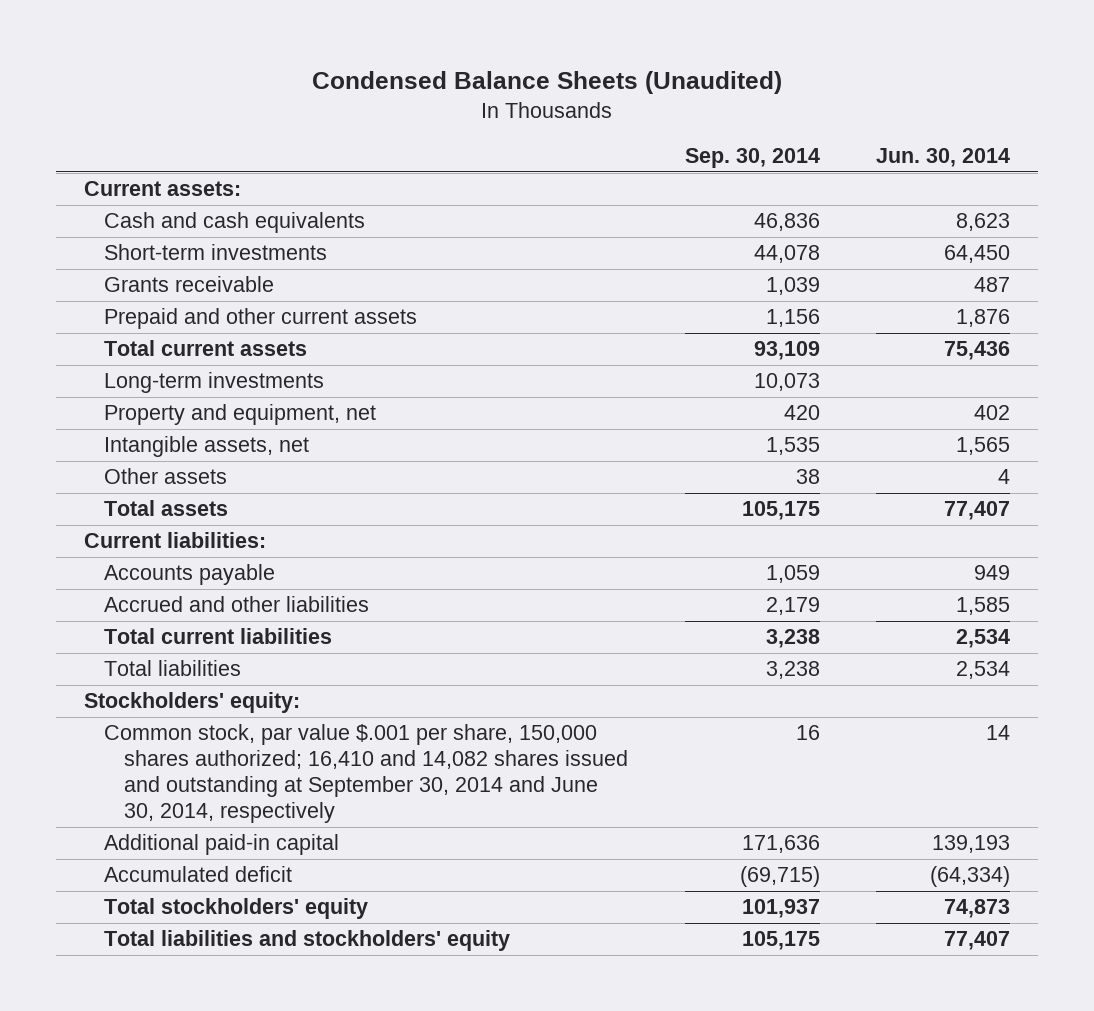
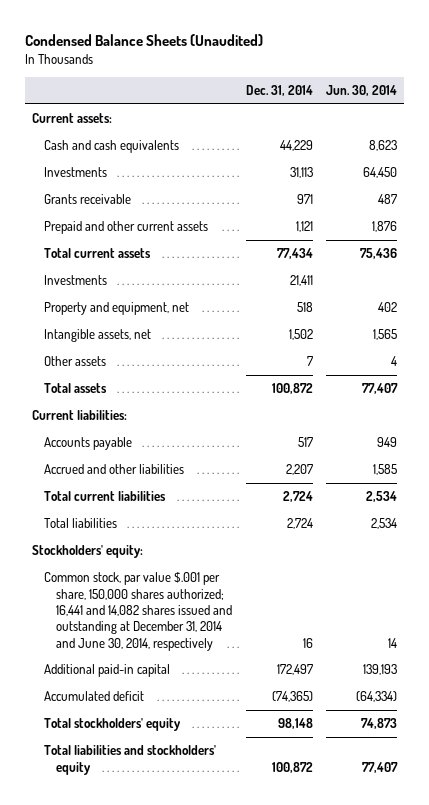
[684,148,820,169] Sep. 30, 2014 -> none
none -> [245,85,313,97] Dec. 31, 2014
[104,244,328,261] Short-term investments -> [44,167,108,178] Investments
[104,372,325,394] Long-term investments -> [44,275,108,286] Investments
[104,724,629,823] Common stock, par value $.001 per share, 150,000 shares authorized; 16,410 and 14,082 shares issued and outstanding at September 30, 2014 and June 30, 2014, respectively -> [44,572,233,651] Common stock, par value $.001 per share, 150,000 shares authorized; 16,441 and 14,082 shares issued and outstanding at December 31, 2014 and June 30, 2014, respectively

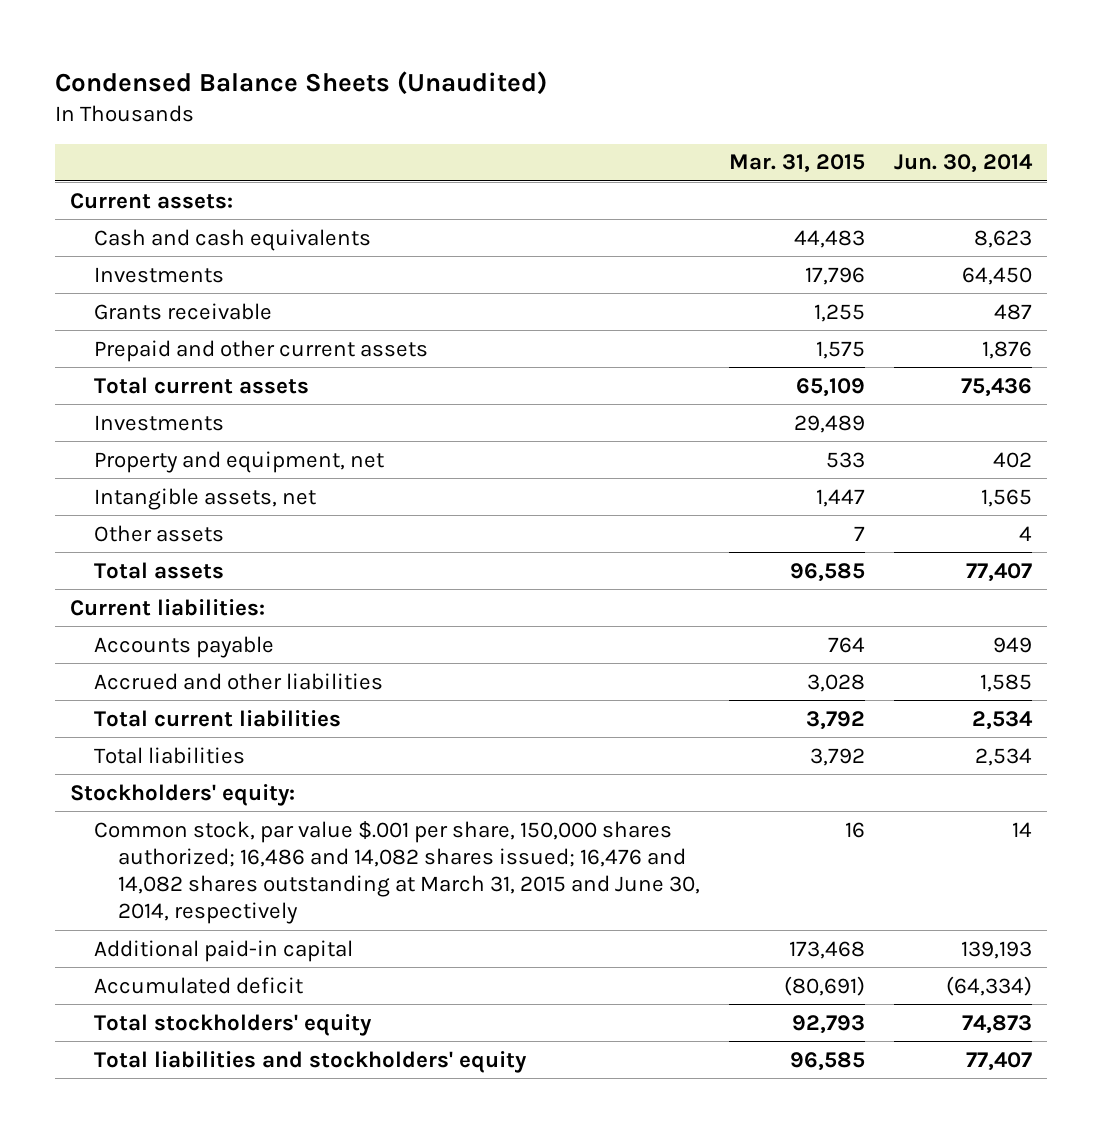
[245,85,313,97] Dec. 31, 2014 -> none
none -> [729,154,866,174] Mar. 31, 2015
[44,572,233,651] Common stock, par value $.001 per share, 150,000 shares authorized; 16,441 and 14,082 shares issued and outstanding at December 31, 2014 and June 30, 2014, respectively -> [93,820,700,925] Common stock, par value $.001 per share, 150,000 shares authorized; 16,486 and 14,082 shares issued; 16,476 and 14,082 shares outstanding at March 31, 2015 and June 30, 2014, respectively

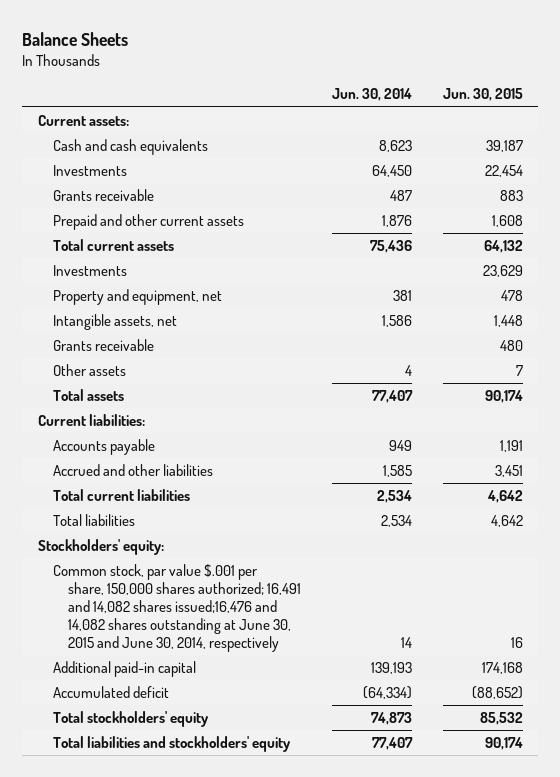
[55,70,548,95] Condensed Balance Sheets (Unaudited) -> [22,31,129,46] Balance Sheets
[729,154,866,174] Mar. 31, 2015 -> none
none -> [442,88,523,102] Jun. 30, 2015
[993,451,1033,468] 402 -> [392,290,412,302] 381
[981,488,1033,507] 1,565 -> [381,315,412,328] 1,586
none -> [52,339,154,352] Grants receivable
[93,820,700,925] Common stock, par value $.001 per share, 150,000 shares authorized; 16,486 and 14,082 shares issued; 16,476 and 14,082 shares outstanding at March 31, 2015 and June 30, 2014, respectively -> [52,564,301,652] Common stock, par value $.001 per share, 150,000 shares authorized; 16,491 and 14,082 shares issued;16,476 and 14,082 shares outstanding at June 30, 2015 and June 30, 2014, respectively

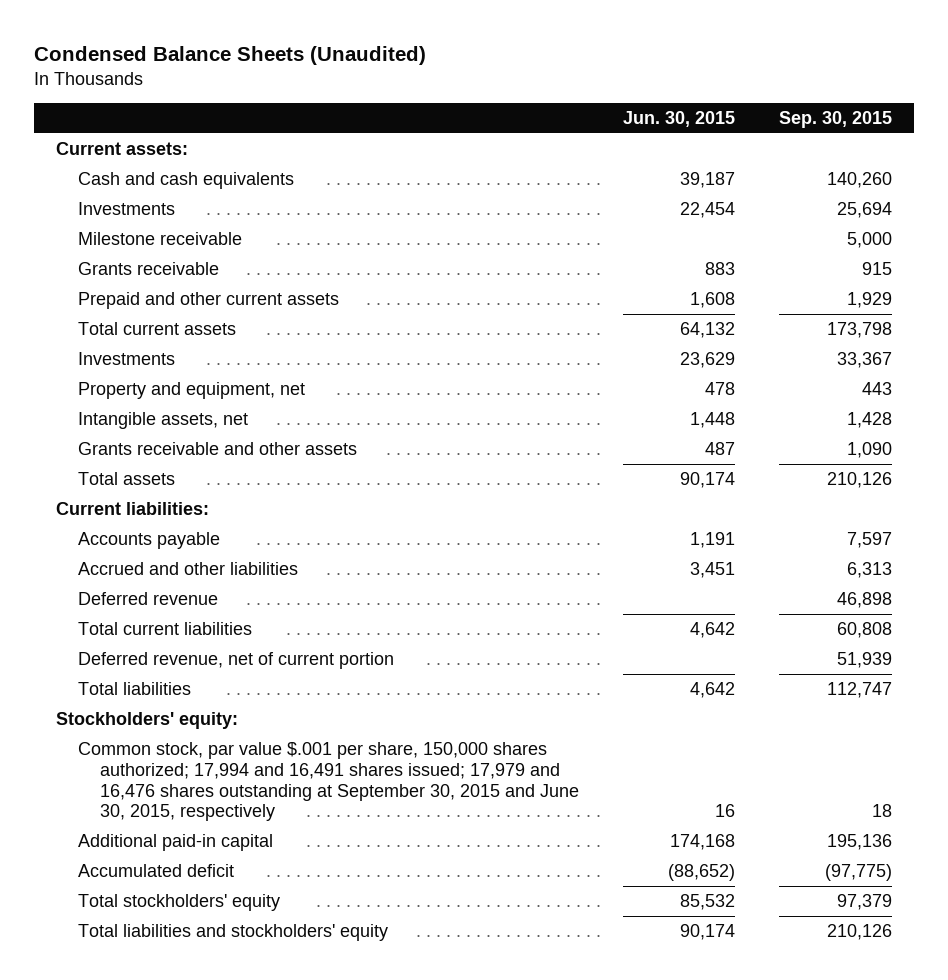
[22,31,129,46] Balance Sheets -> [33,46,426,66] Condensed Balance Sheets (Unaudited)
[331,88,412,102] Jun. 30, 2014 -> none
none -> [779,111,893,129] Sep. 30, 2015
none -> [78,232,243,246] Milestone receivable
[52,339,154,352] Grants receivable -> none
[52,364,126,377] Other assets -> none
none -> [78,442,358,456] Grants receivable and other assets
none -> [78,592,219,606] Deferred revenue
none -> [78,652,395,670] Deferred revenue, net of current portion
[52,564,301,652] Common stock, par value $.001 per share, 150,000 shares authorized; 16,491 and 14,082 shares issued;16,476 and 14,082 shares outstanding at June 30, 2015 and June 30, 2014, respectively -> [78,742,580,822] Common stock, par value $.001 per share, 150,000 shares authorized; 17,994 and 16,491 shares issued; 17,979 and 16,476 shares outstanding at September 30, 2015 and June 30, 2015, respectively

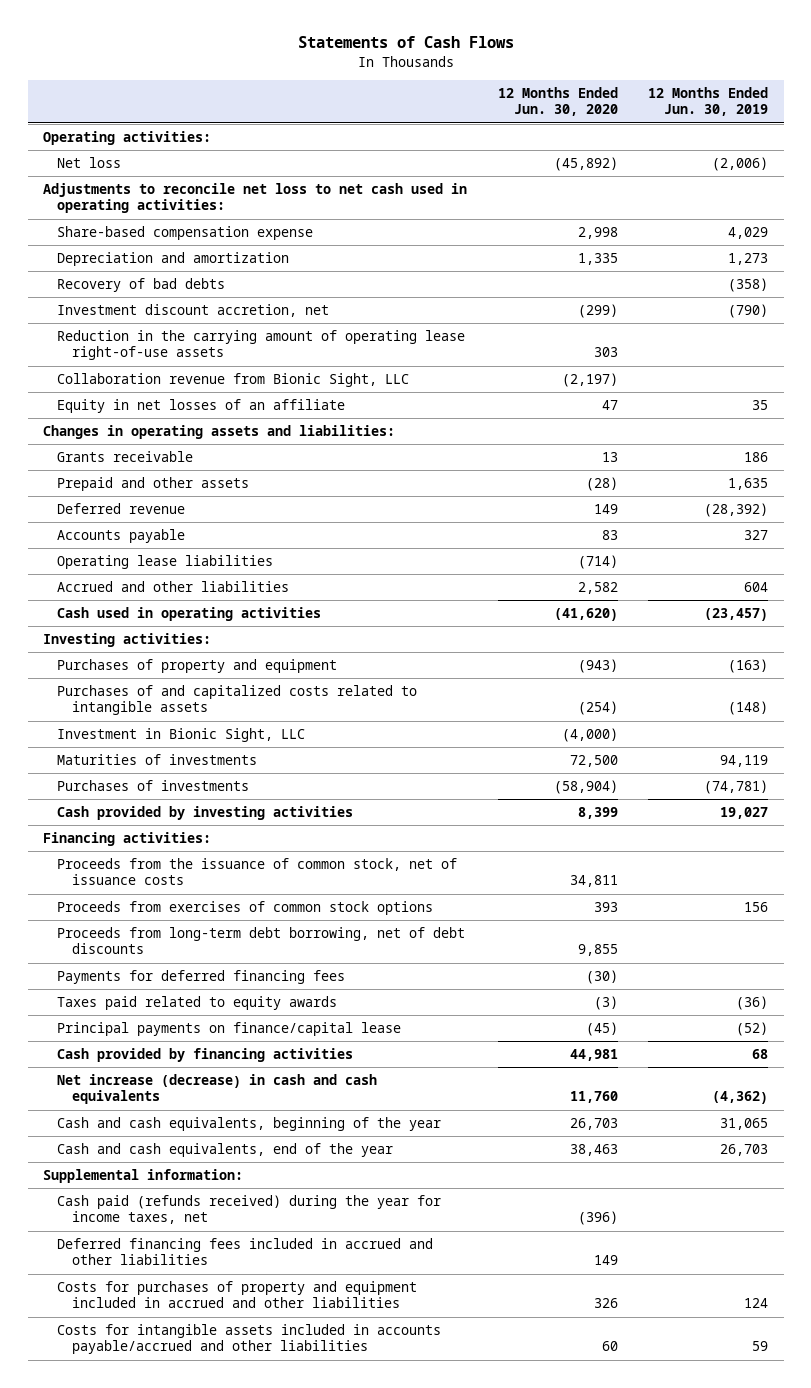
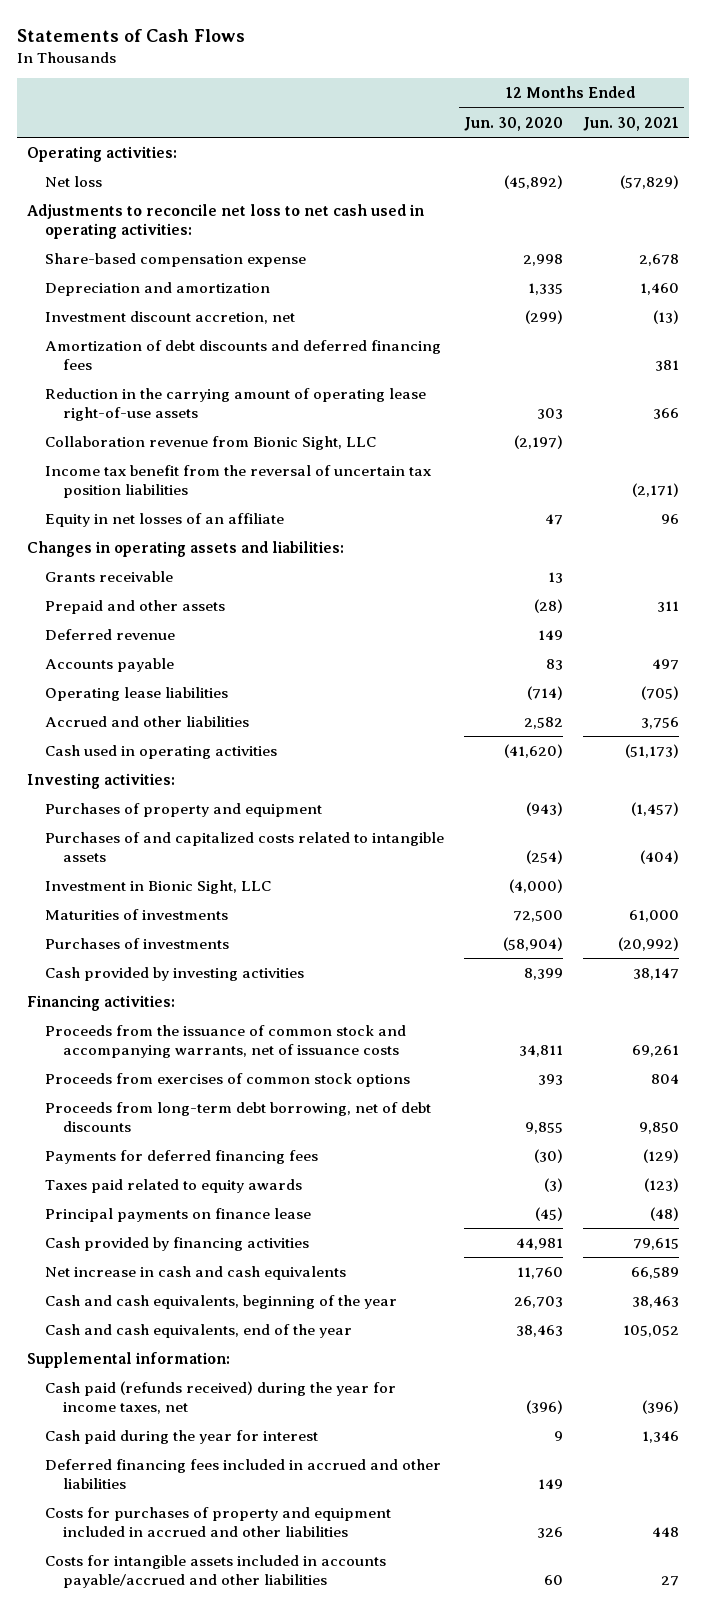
[648,87,769,117] 12 Months Ended Jun. 30, 2019 -> none
none -> [582,116,679,131] Jun. 30, 2021
[57,278,226,293] Recovery of bad debts -> none
none -> [45,340,442,370] Amortization of debt discounts and deferred financing fees
none -> [45,465,432,498] Income tax benefit from the reversal of uncertain tax position liabilities
[57,858,458,886] Proceeds from the issuance of common stock, net of issuance costs -> [45,1025,407,1058] Proceeds from the issuance of common stock and accompanying warrants, net of issuance costs
[57,1022,402,1037] Principal payments on finance/capital lease -> [45,1208,312,1223] Principal payments on finance lease
[57,1074,378,1105] Net increase (decrease) in cash and cash equivalents -> [45,1266,347,1281] Net increase in cash and cash equivalents
none -> [45,1430,319,1445] Cash paid during the year for interest

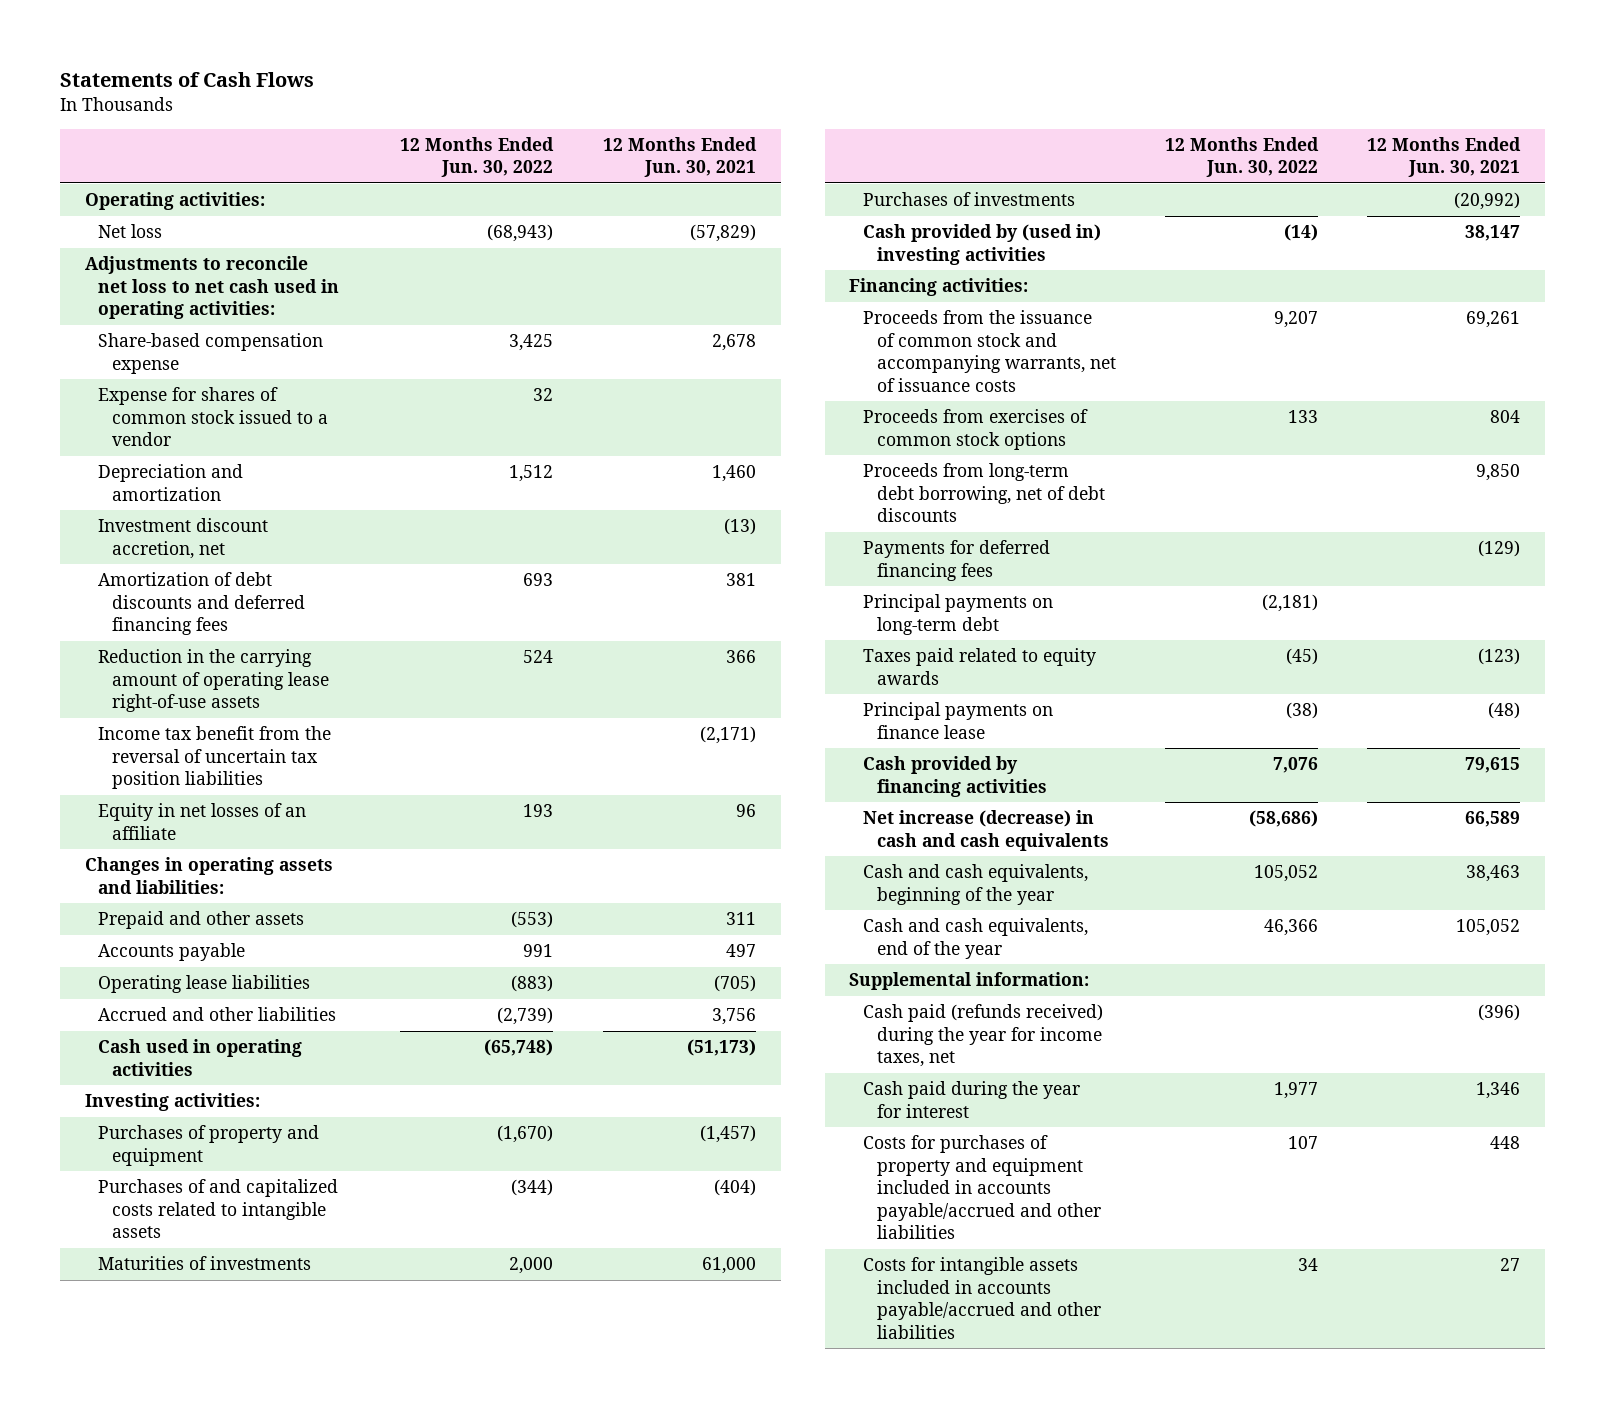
[464,116,564,131] Jun. 30, 2020 -> none
none -> [400,136,555,178] 12 Months Ended Jun. 30, 2022
none -> [98,387,329,447] Expense for shares of common stock issued to a vendor
[45,436,377,451] Collaboration revenue from Bionic Sight, LLC -> none
[45,571,174,583] Grants receivable -> none
[45,629,176,641] Deferred revenue -> none
[45,880,272,895] Investment in Bionic Sight, LLC -> none
[45,967,305,982] Cash provided by investing activities -> [862,224,1101,265] Cash provided by (used in) investing activities
none -> [862,594,1053,635] Principal payments on long-term debt
[45,1266,347,1281] Net increase in cash and cash equivalents -> [862,810,1109,851] Net increase (decrease) in cash and cash equivalents
[45,1459,442,1489] Deferred financing fees included in accrued and other liabilities -> none
[45,1507,392,1537] Costs for purchases of property and equipment included in accrued and other liabilities -> [862,1135,1101,1240] Costs for purchases of property and equipment included in accounts payable/accrued and other liabilities

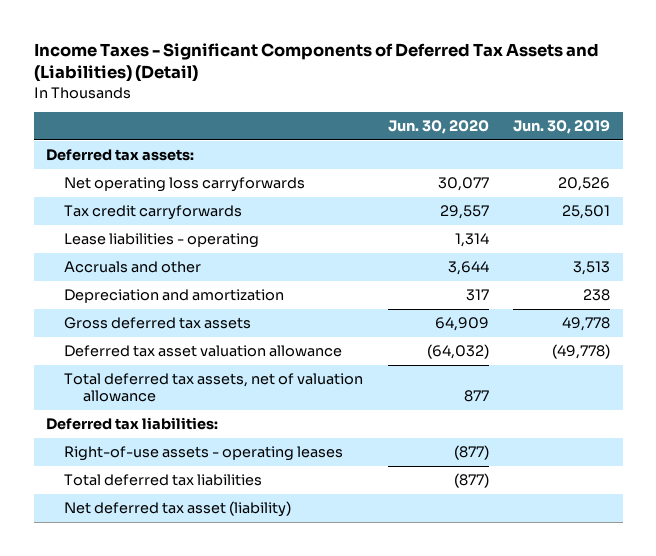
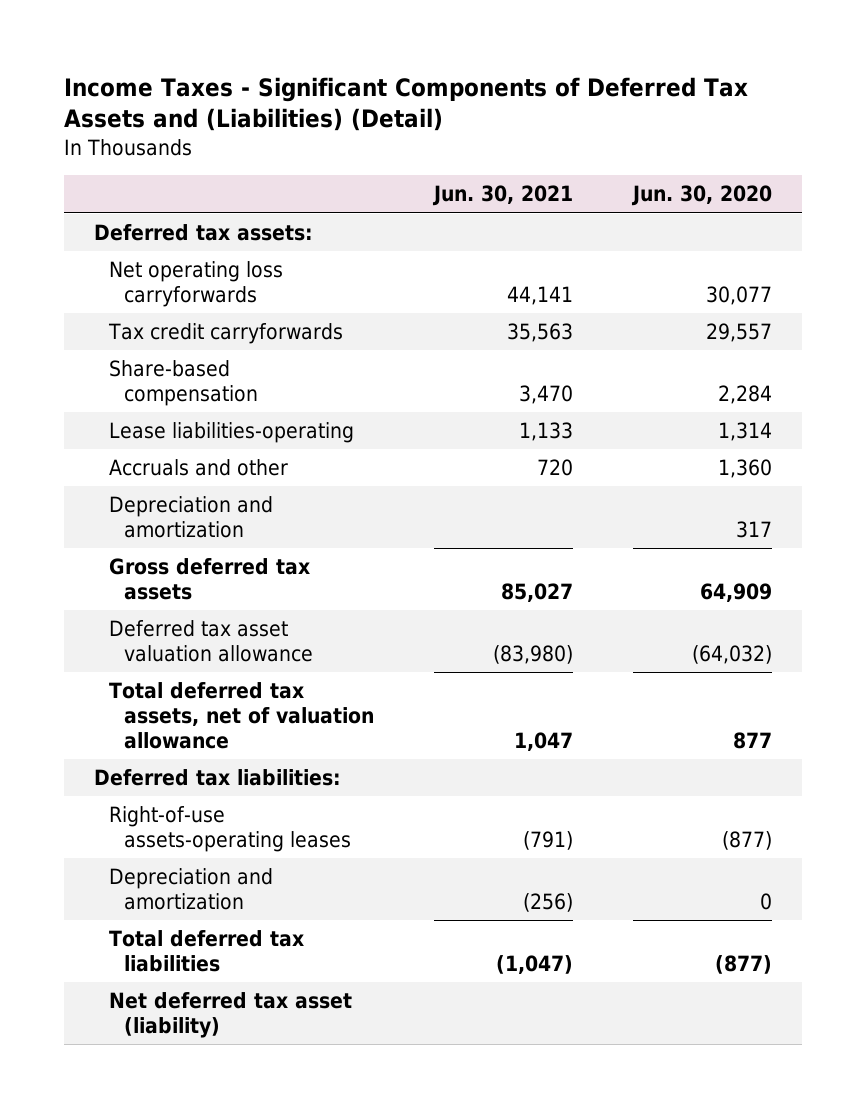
[513,120,611,135] Jun. 30, 2019 -> none
none -> [431,185,573,207] Jun. 30, 2021
none -> [108,360,258,406] Share-based compensation
[64,233,260,249] Lease liabilities - operating -> [108,422,354,444] Lease liabilities-operating
[447,261,489,276] 3,644 -> [717,459,772,479] 1,360
[64,446,344,462] Right-of-use assets - operating leases -> [108,806,351,852] Right-of-use assets-operating leases
none -> [108,868,273,910] Depreciation and amortization

